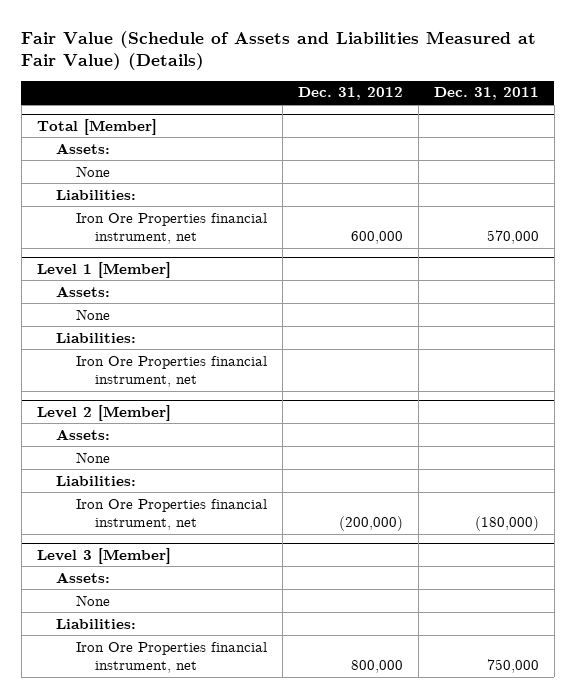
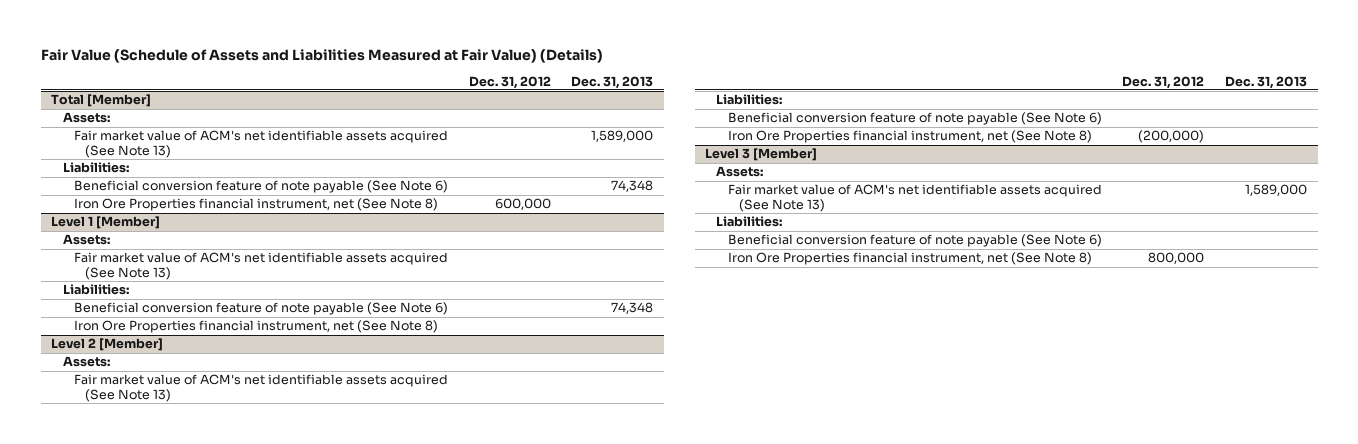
[433,87,539,101] Dec. 31, 2011 -> none
none -> [571,75,654,89] Dec. 31, 2013
[75,165,110,177] None -> [73,130,448,158] Fair market value of ACM's net identifiable assets acquired (See Note 13)
none -> [73,180,448,194] Beneficial conversion feature of note payable (See Note 6)
[75,212,267,244] Iron Ore Properties financial instrument, net -> [73,198,438,212] Iron Ore Properties financial instrument, net (See Note 8)
[75,308,110,320] None -> [73,252,448,280] Fair market value of ACM's net identifiable assets acquired (See Note 13)
none -> [73,302,448,316] Beneficial conversion feature of note payable (See Note 6)
[75,355,267,387] Iron Ore Properties financial instrument, net -> [73,320,438,334] Iron Ore Properties financial instrument, net (See Note 8)
[75,451,110,463] None -> [73,374,448,402] Fair market value of ACM's net identifiable assets acquired (See Note 13)
none -> [727,112,1102,126] Beneficial conversion feature of note payable (See Note 6)
[75,498,267,530] Iron Ore Properties financial instrument, net -> [727,130,1092,144] Iron Ore Properties financial instrument, net (See Note 8)
[75,594,110,606] None -> [727,184,1102,212] Fair market value of ACM's net identifiable assets acquired (See Note 13)
none -> [727,234,1102,248] Beneficial conversion feature of note payable (See Note 6)
[75,641,267,673] Iron Ore Properties financial instrument, net -> [727,252,1092,266] Iron Ore Properties financial instrument, net (See Note 8)

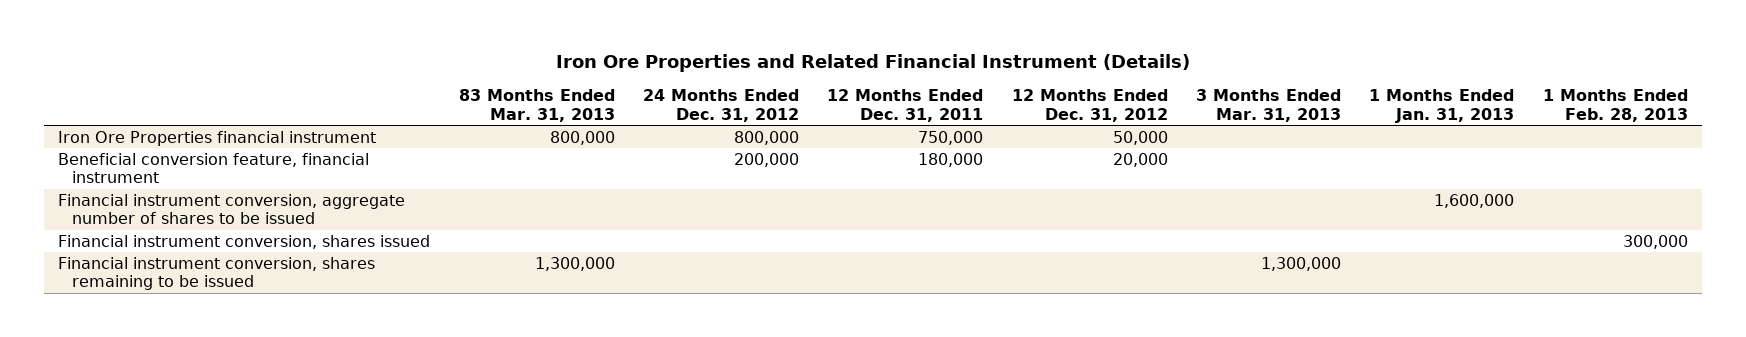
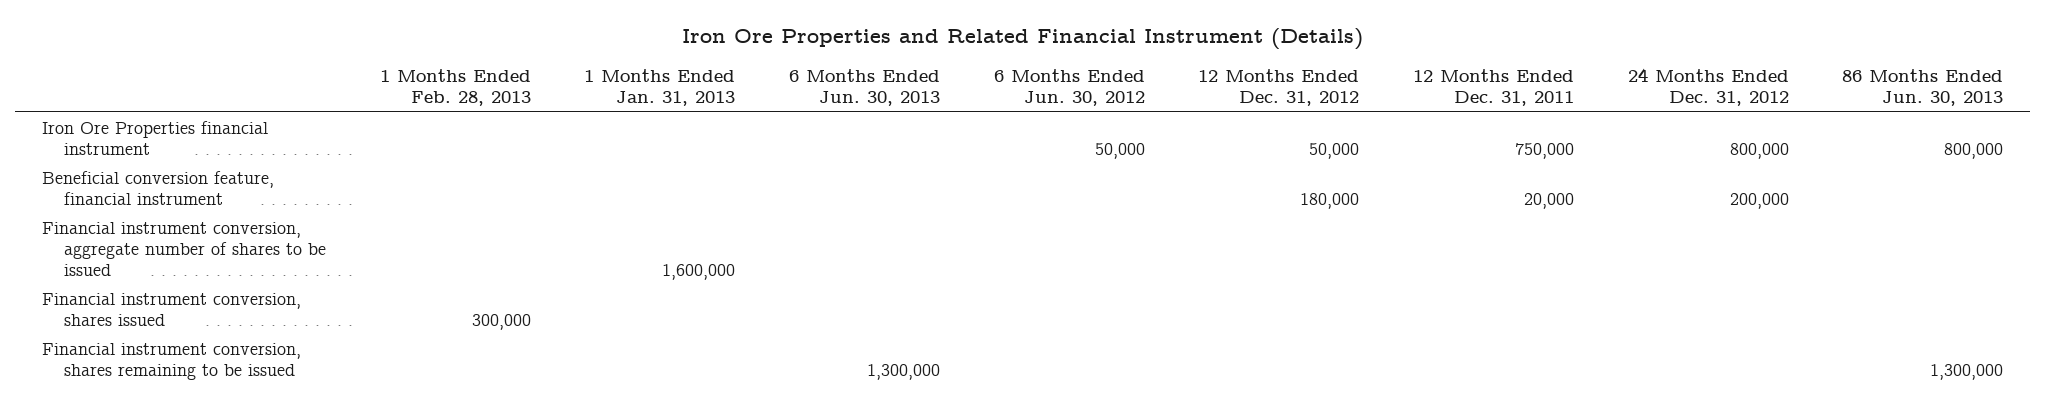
[458,88,615,122] 83 Months Ended Mar. 31, 2013 -> none
[1196,88,1342,122] 3 Months Ended Mar. 31, 2013 -> none
none -> [788,69,940,107] 6 Months Ended Jun. 30, 2013
none -> [993,69,1145,107] 6 Months Ended Jun. 30, 2012
none -> [1842,69,2004,107] 86 Months Ended Jun. 30, 2013
[918,152,984,167] 180,000 -> [1523,192,1574,209] 20,000
[1112,152,1168,167] 20,000 -> [1300,192,1360,209] 180,000

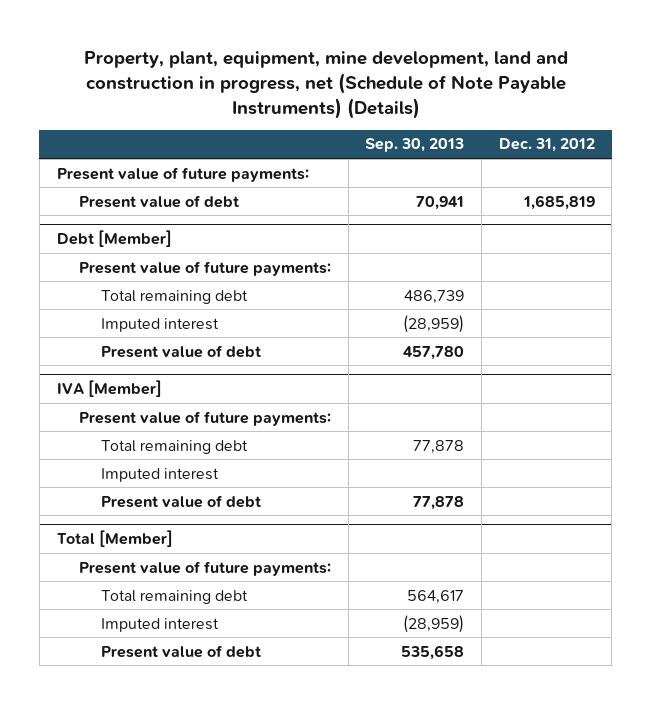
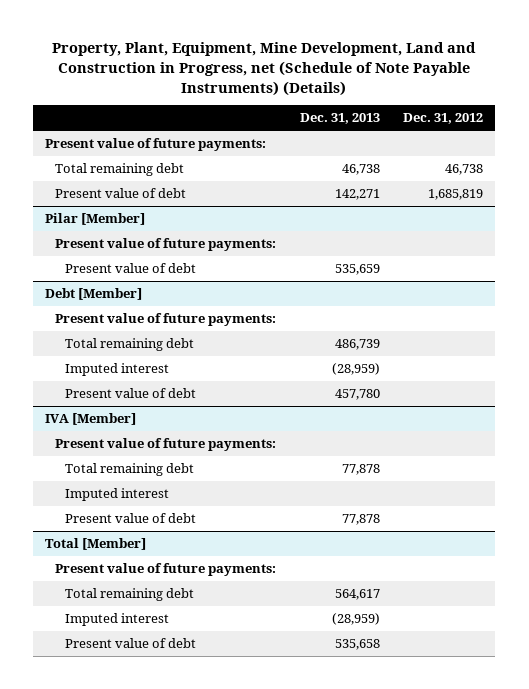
[83,51,568,119] Property, plant, equipment, mine development, land and construction in progress, net (Schedule of Note Payable Instruments) (Details) -> [52,41,477,96] Property, Plant, Equipment, Mine Development, Land and Construction in Progress, net (Schedule of Note Payable Instruments) (Details)
[365,138,465,153] Sep. 30, 2013 -> none
none -> [299,113,380,125] Dec. 31, 2013
none -> [54,162,184,176] Total remaining debt
none -> [45,212,146,225] Pilar [Member]
none -> [54,237,276,251] Present value of future payments:
none -> [64,262,196,273] Present value of debt

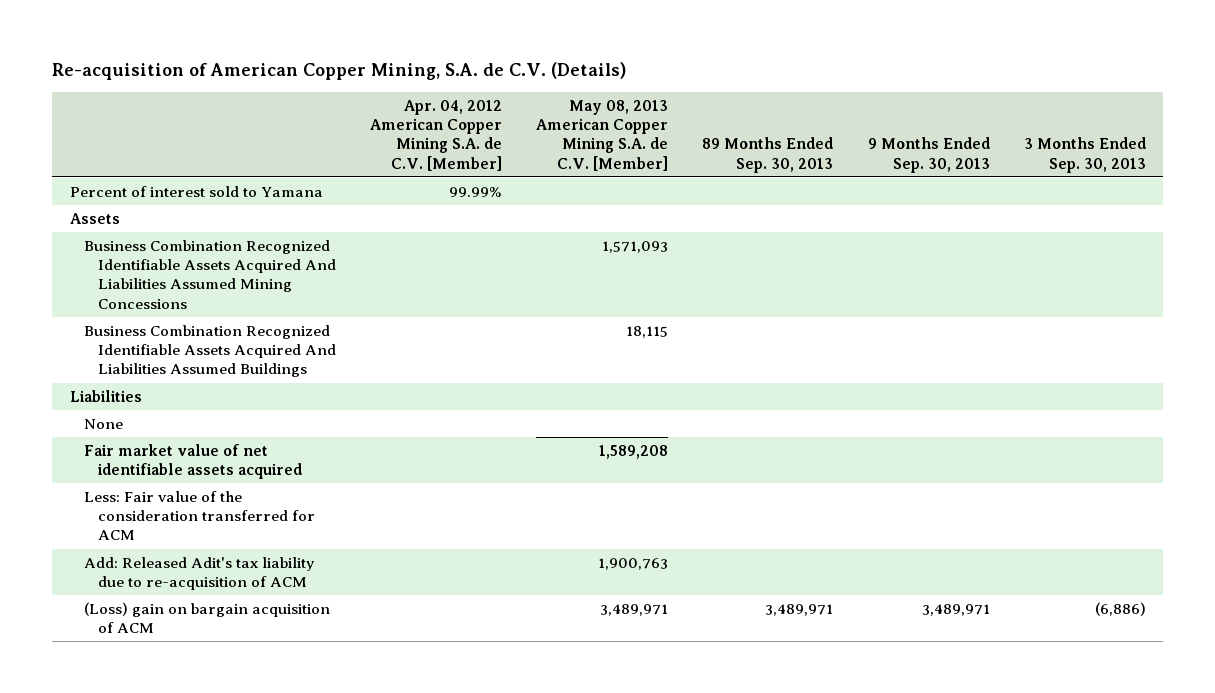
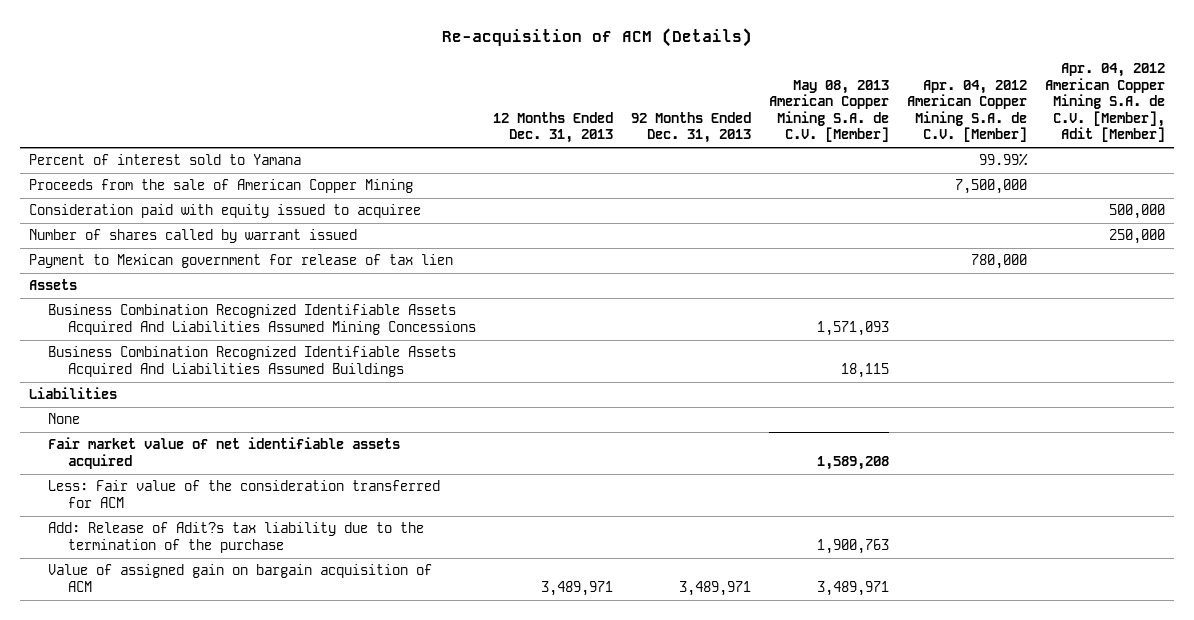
[52,62,627,81] Re-acquisition of American Copper Mining, S.A. de C.V. (Details) -> [442,27,753,47] Re-acquisition of ACM (Details)
[702,137,834,173] 89 Months Ended Sep. 30, 2013 -> none
[867,137,990,173] 9 Months Ended Sep. 30, 2013 -> none
[1023,137,1146,173] 3 Months Ended Sep. 30, 2013 -> none
none -> [493,111,614,144] 12 Months Ended Dec. 31, 2013
none -> [631,111,752,144] 92 Months Ended Dec. 31, 2013
none -> [1044,63,1165,143] Apr. 04, 2012 American Copper Mining S.A. de C.V. [Member], Adit [Member]
none -> [29,179,414,194] Proceeds from the sale of American Copper Mining
none -> [29,204,422,219] Consideration paid with equity issued to acquiree
none -> [29,229,358,244] Number of shares called by warrant issued
none -> [29,254,454,269] Payment to Mexican government for release of tax lien
[83,556,314,591] Add: Released Adit's tax liability due to re-acquisition of ACM -> [48,522,425,554] Add: Release of Adit?s tax liability due to the termination of the purchase
[83,601,330,634] (Loss) gain on bargain acquisition of ACM -> [48,564,433,593] Value of assigned gain on bargain acquisition of ACM

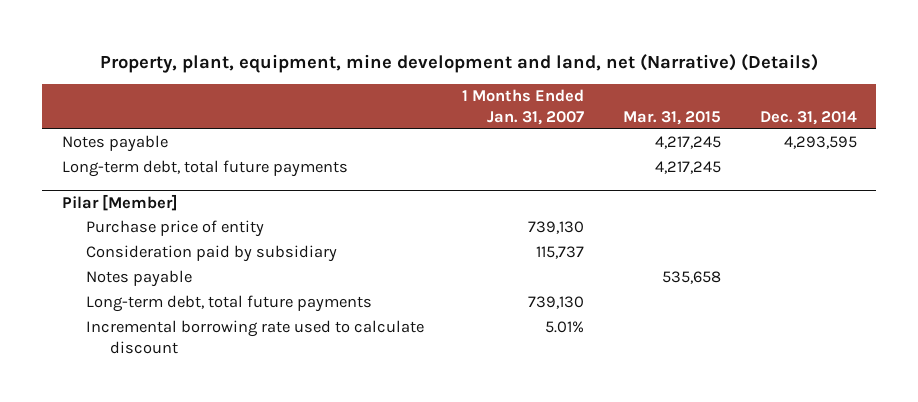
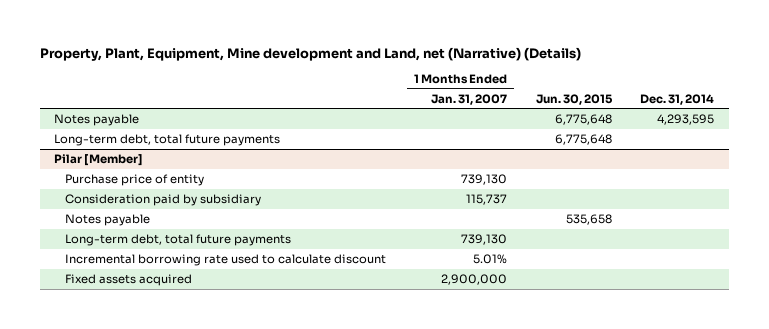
[100,53,819,73] Property, plant, equipment, mine development and land, net (Narrative) (Details) -> [39,46,581,61] Property, Plant, Equipment, Mine development and Land, net (Narrative) (Details)
[623,110,722,125] Mar. 31, 2015 -> none
none -> [535,93,613,105] Jun. 30, 2015
none -> [64,273,192,286] Fixed assets acquired

